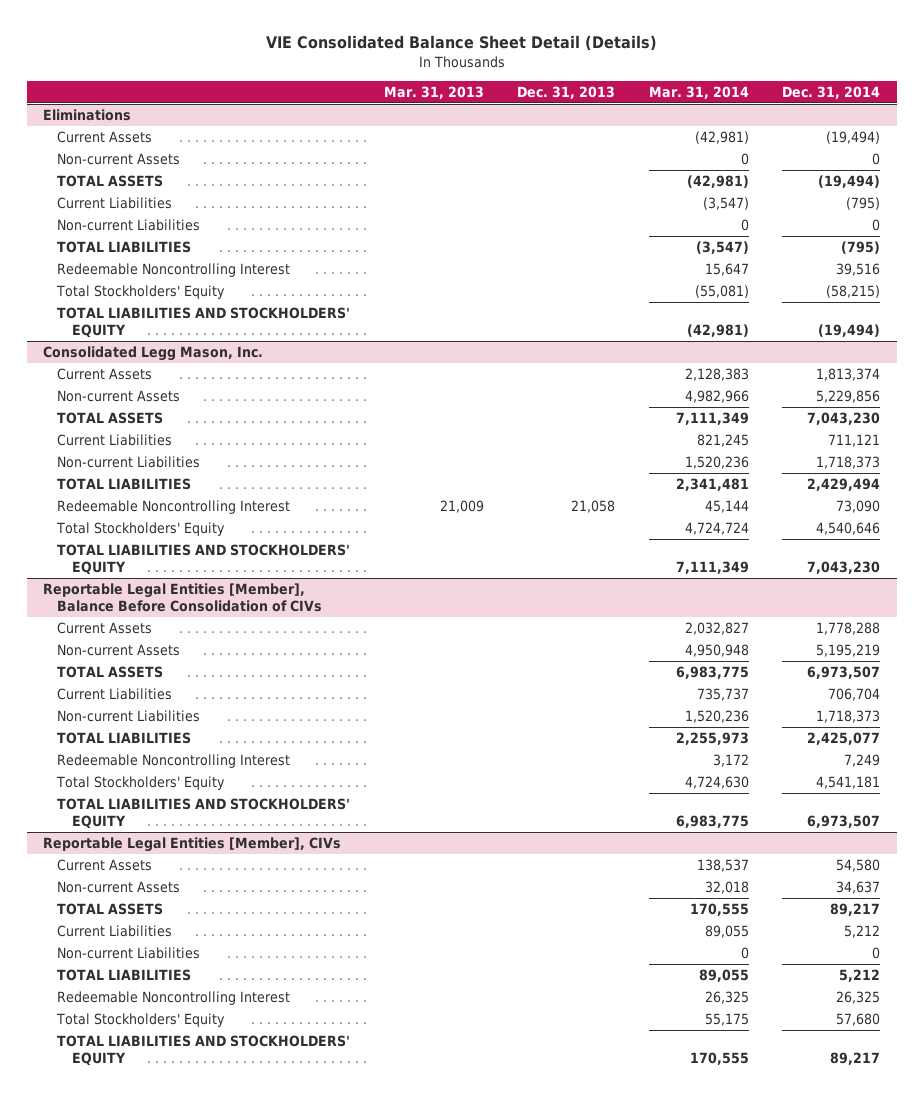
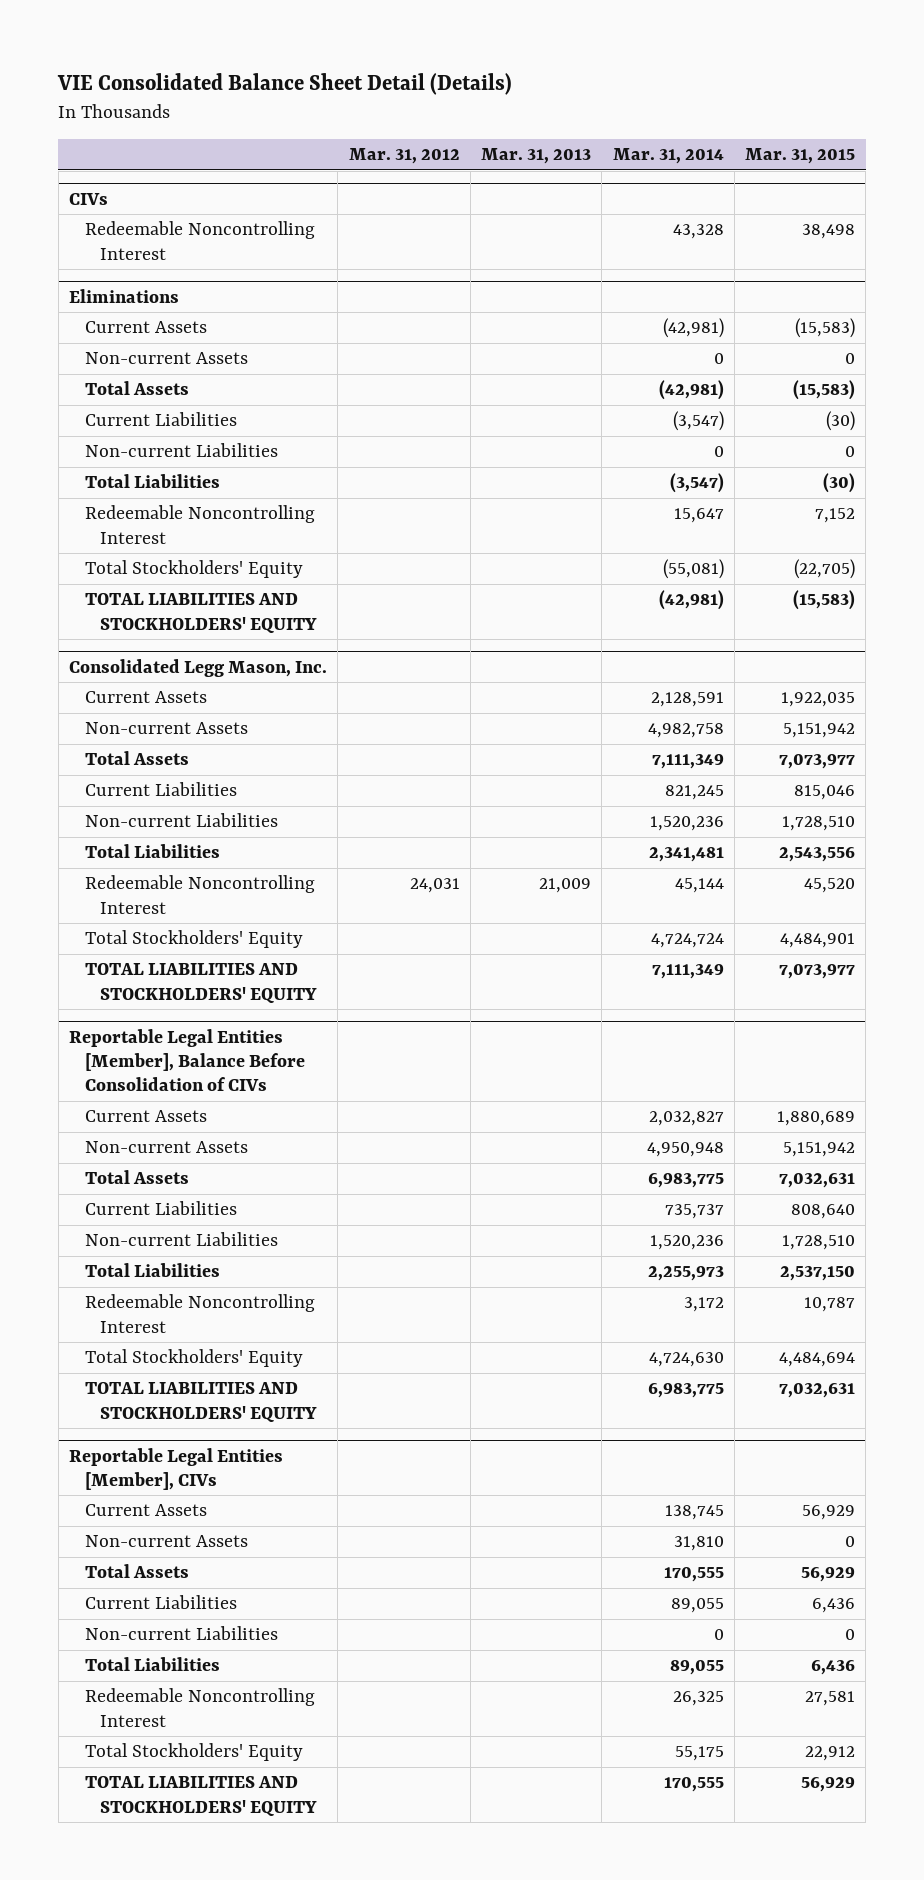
[517,85,616,99] Dec. 31, 2013 -> none
[782,85,881,99] Dec. 31, 2014 -> none
none -> [348,148,460,165] Mar. 31, 2012
none -> [745,148,856,165] Mar. 31, 2015
none -> [69,192,109,205] CIVs
none -> [84,221,315,260] Redeemable Noncontrolling Interest
[57,174,164,187] TOTAL ASSETS -> [84,381,189,396] Total Assets
[57,240,192,253] TOTAL LIABILITIES -> [84,474,220,489] Total Liabilities
[684,367,749,381] 2,128,383 -> [650,692,724,708] 2,128,591
[684,389,749,403] 4,982,966 -> [647,723,724,739] 4,982,758
[57,411,164,424] TOTAL ASSETS -> [84,751,189,766] Total Assets
[57,477,192,490] TOTAL LIABILITIES -> [84,844,220,859] Total Liabilities
[57,665,164,678] TOTAL ASSETS -> [84,1170,189,1185] Total Assets
[57,731,192,744] TOTAL LIABILITIES -> [84,1263,220,1278] Total Liabilities
[696,858,749,872] 138,537 -> [664,1505,724,1521] 138,745
[704,880,749,894] 32,018 -> [673,1536,724,1552] 31,810
[57,902,164,915] TOTAL ASSETS -> [84,1564,189,1579] Total Assets
[57,968,192,981] TOTAL LIABILITIES -> [84,1657,220,1672] Total Liabilities

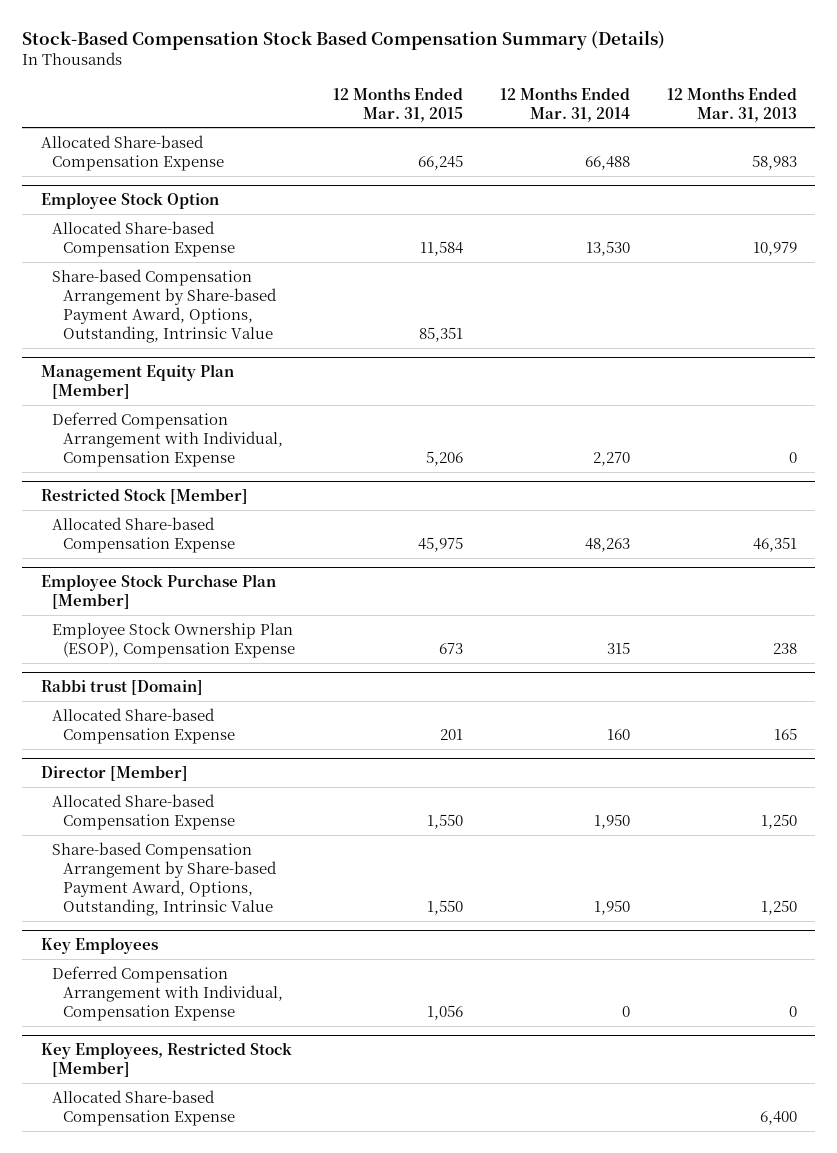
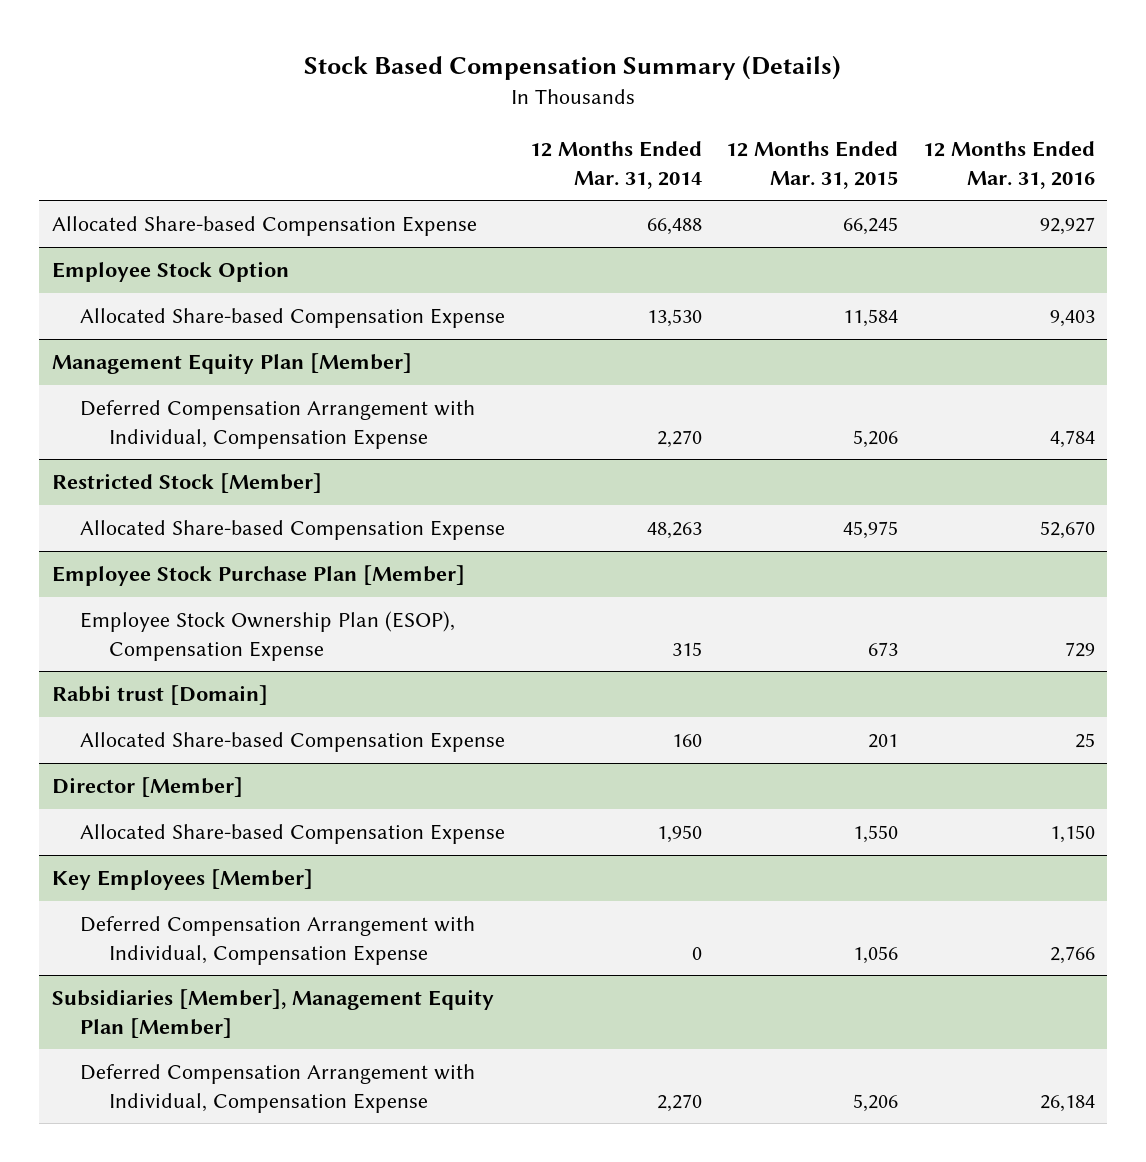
[22,30,666,51] Stock-Based Compensation Stock Based Compensation Summary (Details) -> [304,54,842,80] Stock Based Compensation Summary (Details)
[666,86,797,122] 12 Months Ended Mar. 31, 2013 -> none
none -> [922,141,1095,189] 12 Months Ended Mar. 31, 2016
[52,268,278,343] Share-based Compensation Arrangement by Share-based Payment Award, Options, Outstanding, Intrinsic Value -> none
[52,841,278,916] Share-based Compensation Arrangement by Share-based Payment Award, Options, Outstanding, Intrinsic Value -> none
[40,937,158,955] Key Employees -> [51,869,313,891] Key Employees [Member]
[40,1042,292,1078] Key Employees, Restricted Stock [Member] -> none
[52,1089,236,1126] Allocated Share-based Compensation Expense -> none
none -> [51,989,494,1038] Subsidiaries [Member], Management Equity Plan [Member]
none -> [80,1064,476,1113] Deferred Compensation Arrangement with Individual, Compensation Expense

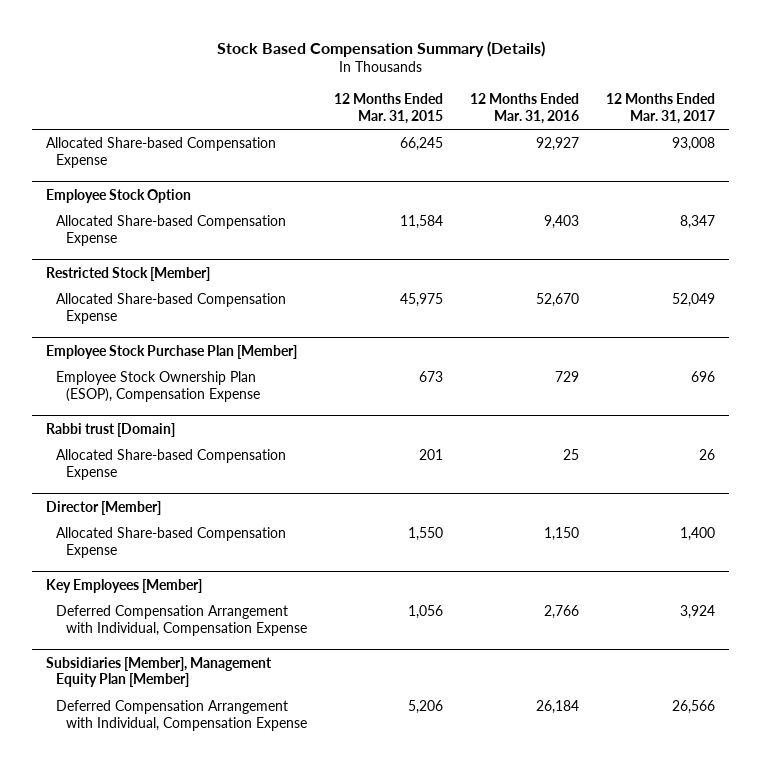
[529,141,702,189] 12 Months Ended Mar. 31, 2014 -> none
none -> [606,93,716,125] 12 Months Ended Mar. 31, 2017
[51,353,412,375] Management Equity Plan [Member] -> none
[80,400,476,449] Deferred Compensation Arrangement with Individual, Compensation Expense -> none

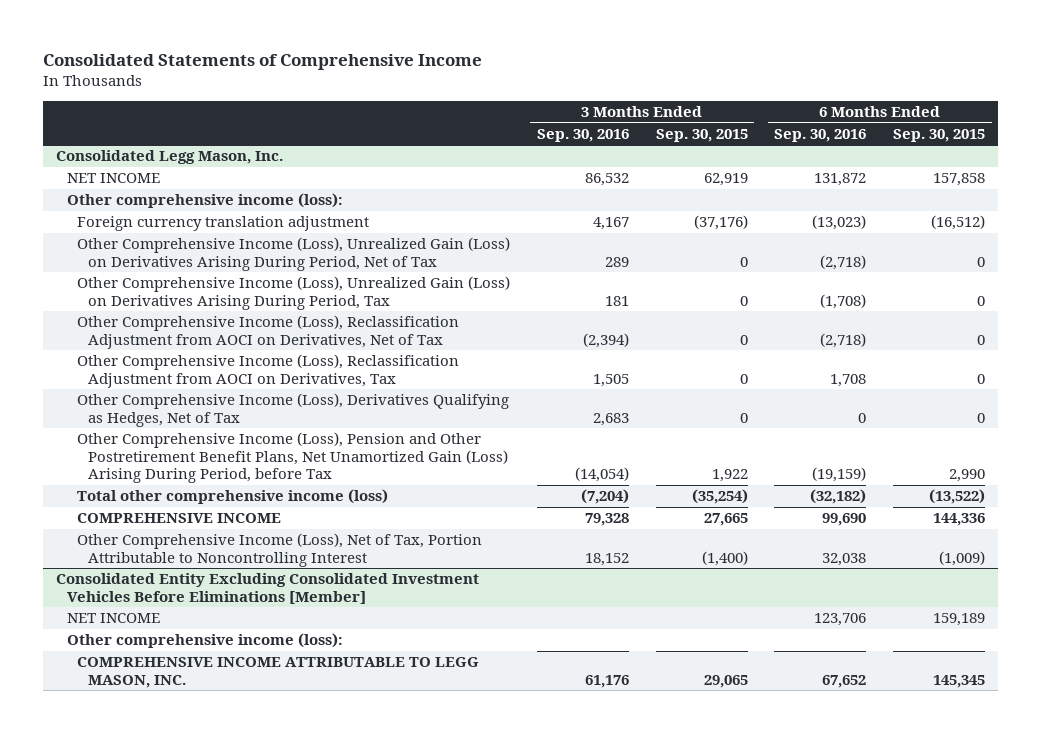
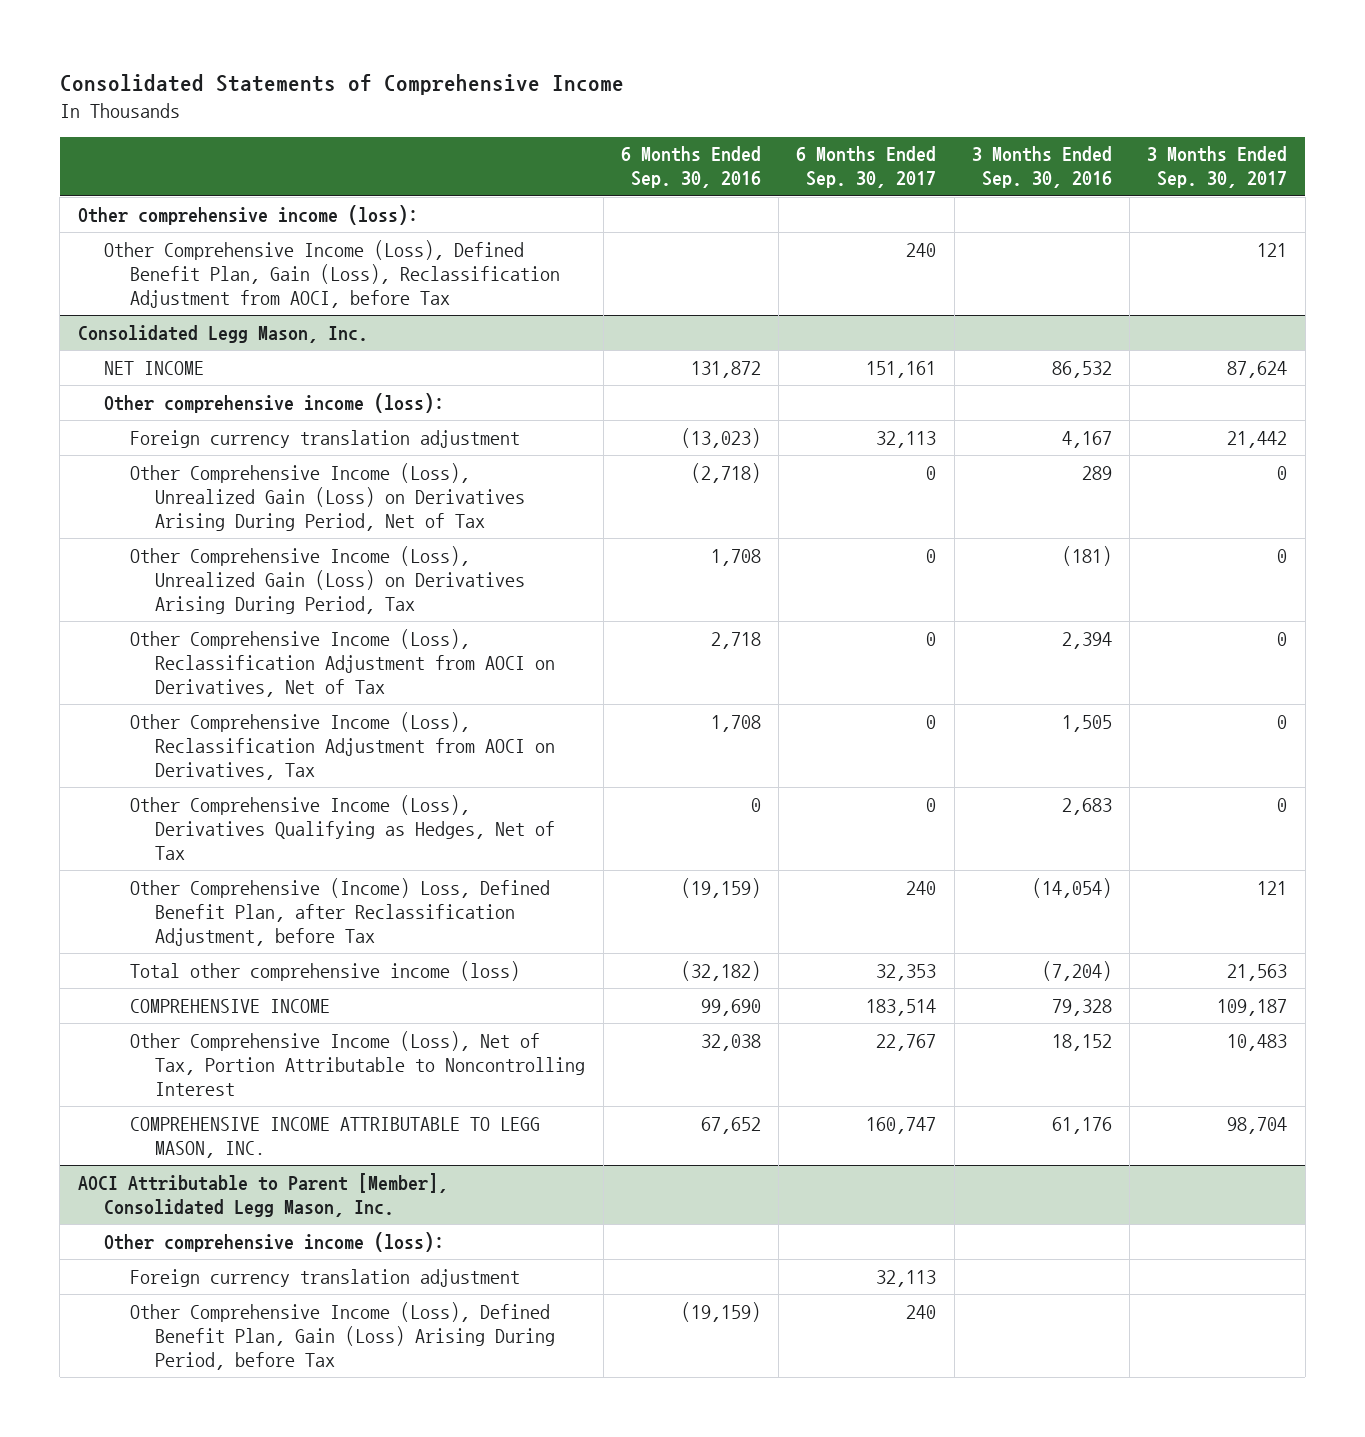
[655,128,748,142] Sep. 30, 2015 -> none
[892,128,985,142] Sep. 30, 2015 -> none
none -> [796,146,937,189] 6 Months Ended Sep. 30, 2017
none -> [1147,146,1288,189] 3 Months Ended Sep. 30, 2017
none -> [77,204,418,225] Other comprehensive income (loss):
none -> [103,239,560,308] Other Comprehensive Income (Loss), Defined Benefit Plan, Gain (Loss), Reclassification Adjustment from AOCI, before Tax
[604,295,629,306] 181 -> [1061,545,1112,566] (181)
[820,293,867,309] (1,708) -> [710,548,761,566] 1,708
[582,332,629,348] (2,394) -> [1061,631,1112,649] 2,394
[820,332,867,348] (2,718) -> [710,631,761,649] 2,718
[77,432,509,484] Other Comprehensive Income (Loss), Pension and Other Postretirement Benefit Plans, Net Unamortized Gain (Loss) Arising During Period, before Tax -> [129,877,550,946] Other Comprehensive (Income) Loss, Defined Benefit Plan, after Reclassification Adjustment, before Tax
[55,573,479,604] Consolidated Entity Excluding Consolidated Investment Vehicles Before Eliminations [Member] -> none
[66,613,160,624] NET INCOME -> none
[66,633,343,649] Other comprehensive income (loss): -> none
none -> [77,1172,448,1217] AOCI Attributable to Parent [Member], Consolidated Legg Mason, Inc.
none -> [103,1231,444,1252] Other comprehensive income (loss):
none -> [129,1268,520,1287] Foreign currency translation adjustment
none -> [129,1301,556,1370] Other Comprehensive Income (Loss), Defined Benefit Plan, Gain (Loss) Arising During Period, before Tax

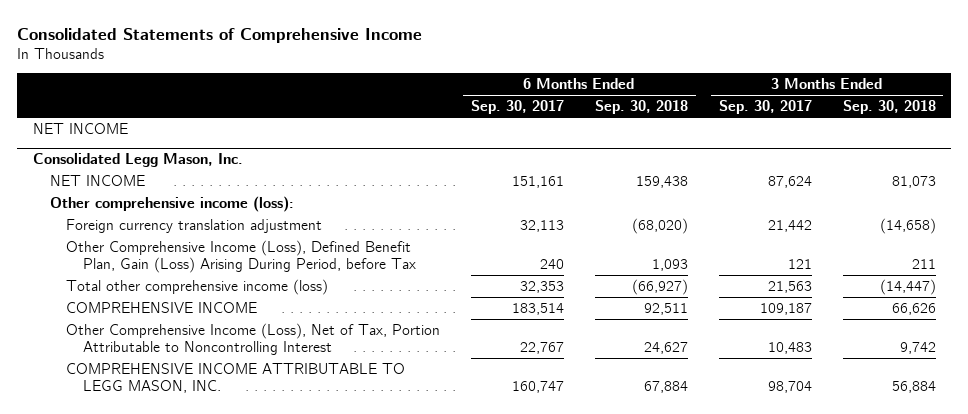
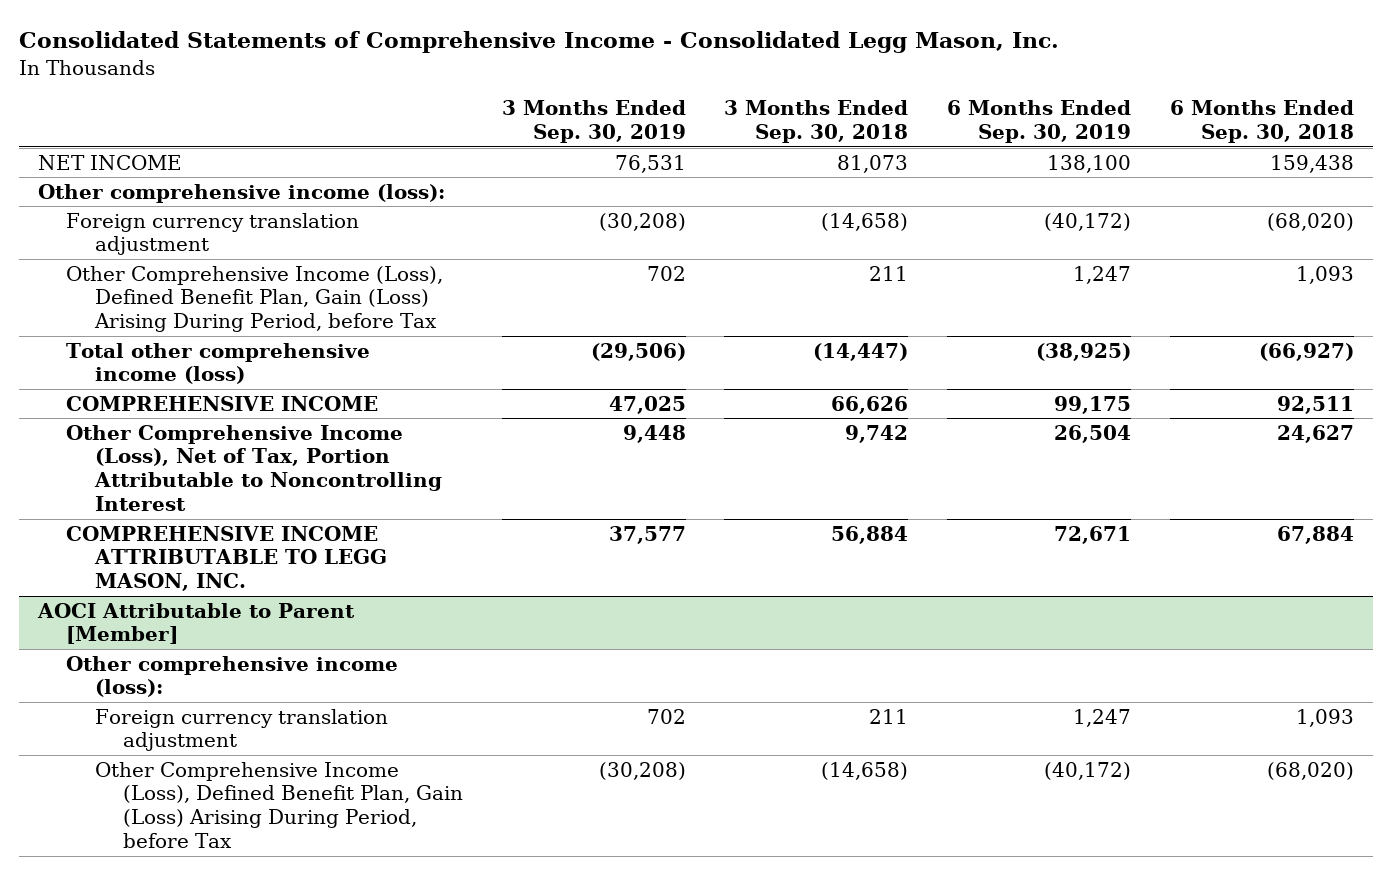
[17,27,423,43] Consolidated Statements of Comprehensive Income -> [18,31,1059,54] Consolidated Statements of Comprehensive Income - Consolidated Legg Mason, Inc.
[471,100,565,115] Sep. 30, 2017 -> none
[718,100,812,115] Sep. 30, 2017 -> none
none -> [501,100,686,144] 3 Months Ended Sep. 30, 2019
none -> [947,100,1132,144] 6 Months Ended Sep. 30, 2019
[32,122,128,134] NET INCOME -> none
[32,153,243,168] Consolidated Legg Mason, Inc. -> none
none -> [36,602,355,645] AOCI Attributable to Parent [Member]
none -> [66,655,399,698] Other comprehensive income (loss):
none -> [94,708,388,752] Foreign currency translation adjustment
none -> [94,761,464,849] Other Comprehensive Income (Loss), Defined Benefit Plan, Gain (Loss) Arising During Period, before Tax

